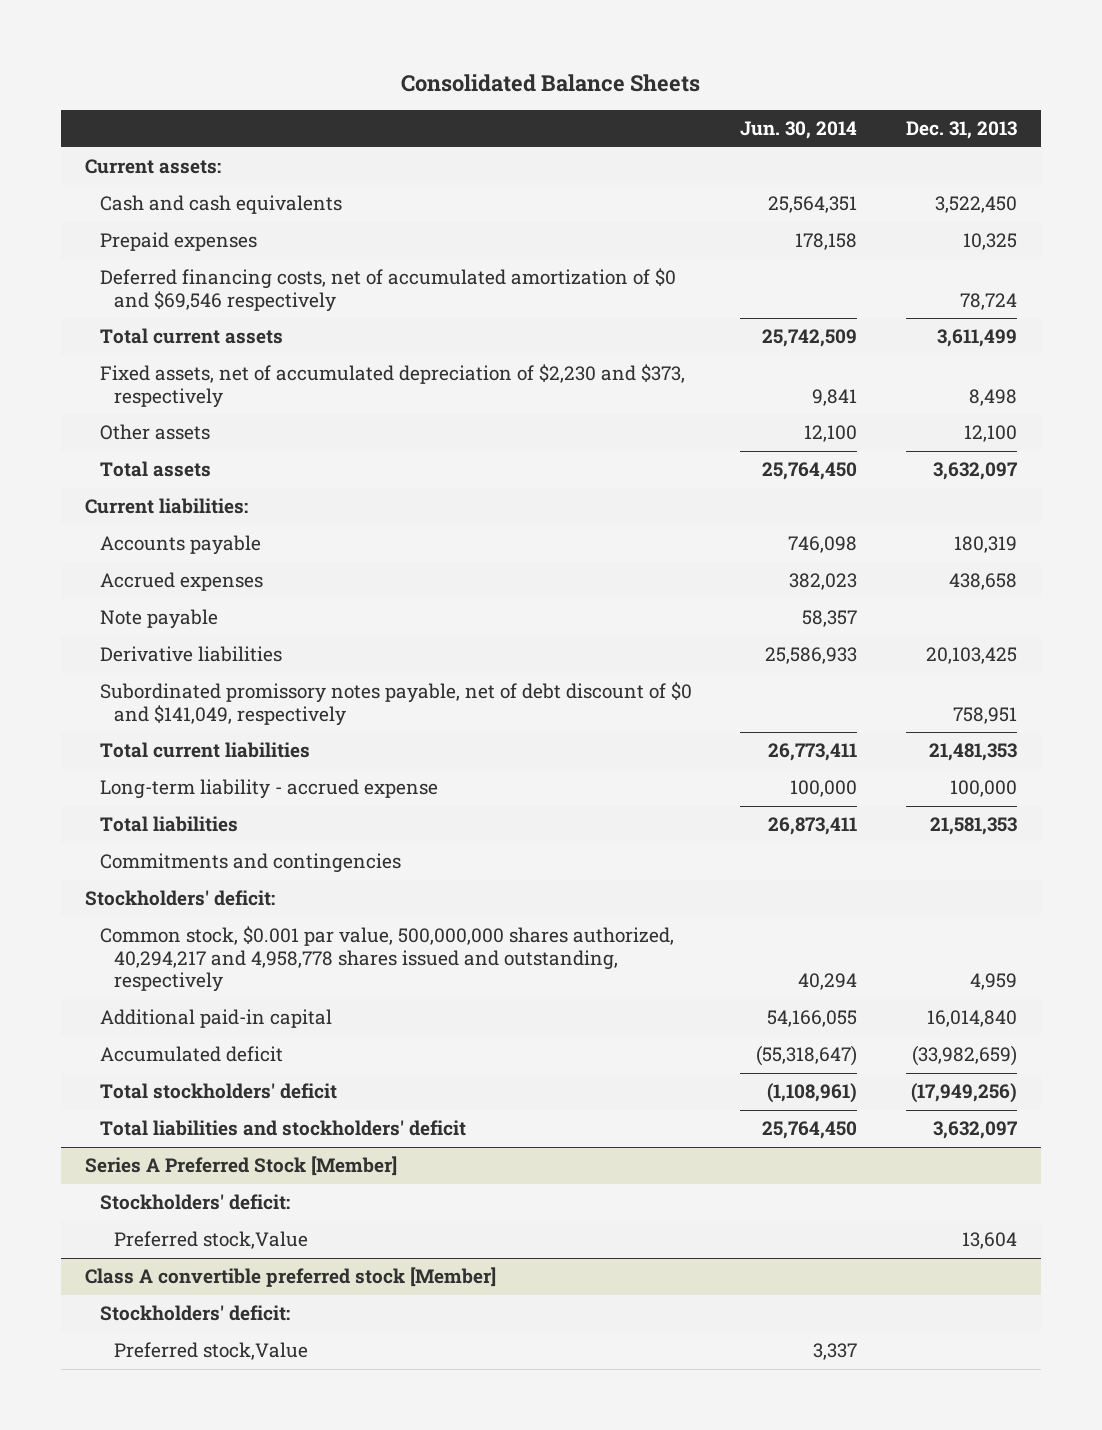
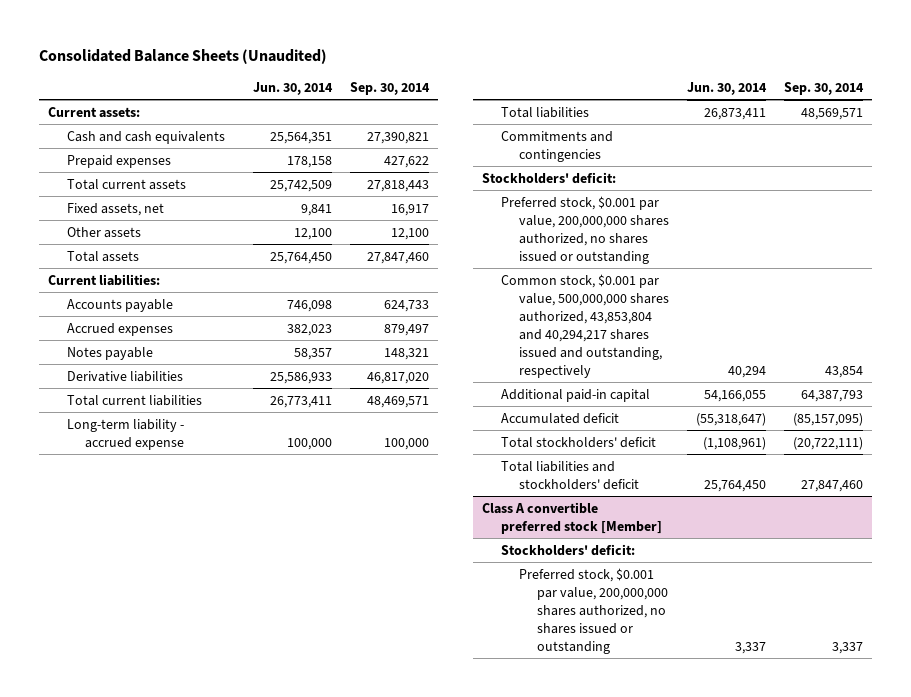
[401,73,701,92] Consolidated Balance Sheets -> [39,49,328,65] Consolidated Balance Sheets (Unaudited)
[905,121,1017,140] Dec. 31, 2013 -> none
none -> [350,81,431,95] Sep. 30, 2014
[99,268,676,312] Deferred financing costs, net of accumulated amortization of $0 and $69,546 respectively -> none
[99,364,685,408] Fixed assets, net of accumulated depreciation of $2,230 and $373, respectively -> [66,202,164,216] Fixed assets, net
[99,609,218,630] Note payable -> [66,346,153,360] Notes payable
[99,682,692,726] Subordinated promissory notes payable, net of debt discount of $0 and $141,049, respectively -> none
none -> [500,195,669,264] Preferred stock, $0.001 par value, 200,000,000 shares authorized, no shares issued or outstanding
[99,926,674,993] Common stock, $0.001 par value, 500,000,000 shares authorized, 40,294,217 and 4,958,778 shares issued and outstanding, respectively -> [500,273,669,378] Common stock, $0.001 par value, 500,000,000 shares authorized, 43,853,804 and 40,294,217 shares issued and outstanding, respectively
[85,1156,398,1177] Series A Preferred Stock [Member] -> none
[99,1194,290,1211] Stockholders' deficit: -> none
[113,1231,308,1250] Preferred stock,Value -> none
[113,1342,308,1361] Preferred stock,Value -> [518,567,669,654] Preferred stock, $0.001 par value, 200,000,000 shares authorized, no shares issued or outstanding

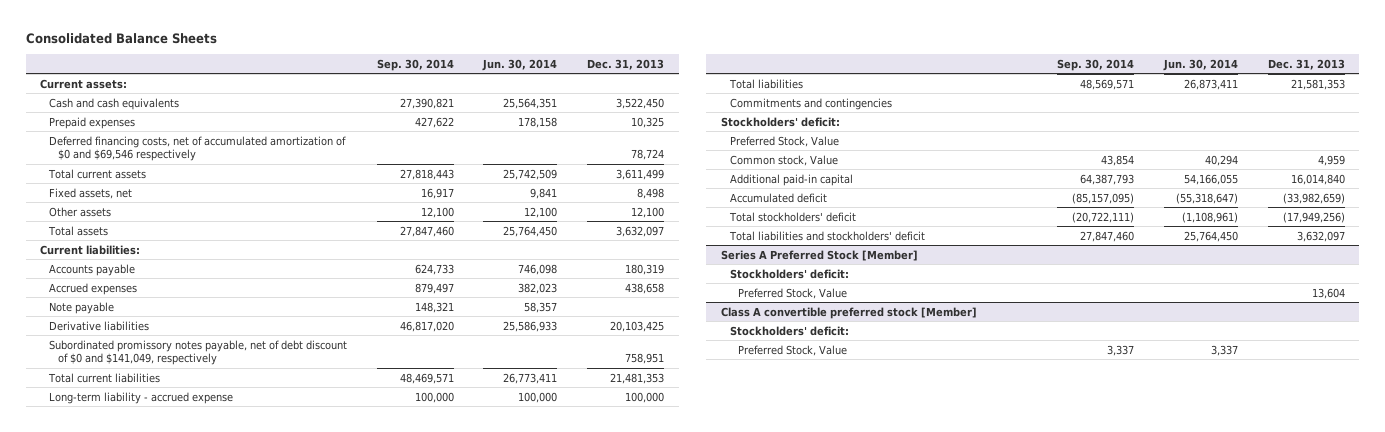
[39,49,328,65] Consolidated Balance Sheets (Unaudited) -> [25,32,217,44] Consolidated Balance Sheets
none -> [586,58,664,70] Dec. 31, 2013
none -> [49,135,347,162] Deferred financing costs, net of accumulated amortization of $0 and $69,546 respectively
[66,346,153,360] Notes payable -> [49,301,115,314] Note payable
none -> [49,339,348,366] Subordinated promissory notes payable, net of debt discount of $0 and $141,049, respectively
[500,195,669,264] Preferred stock, $0.001 par value, 200,000,000 shares authorized, no shares issued or outstanding -> [729,135,839,147] Preferred Stock, Value
[500,273,669,378] Common stock, $0.001 par value, 500,000,000 shares authorized, 43,853,804 and 40,294,217 shares issued and outstanding, respectively -> [729,154,838,166] Common stock, Value
none -> [721,249,919,261] Series A Preferred Stock [Member]
none -> [729,268,849,279] Stockholders' deficit:
none -> [738,287,848,299] Preferred Stock, Value
[518,567,669,654] Preferred stock, $0.001 par value, 200,000,000 shares authorized, no shares issued or outstanding -> [738,344,848,356] Preferred Stock, Value

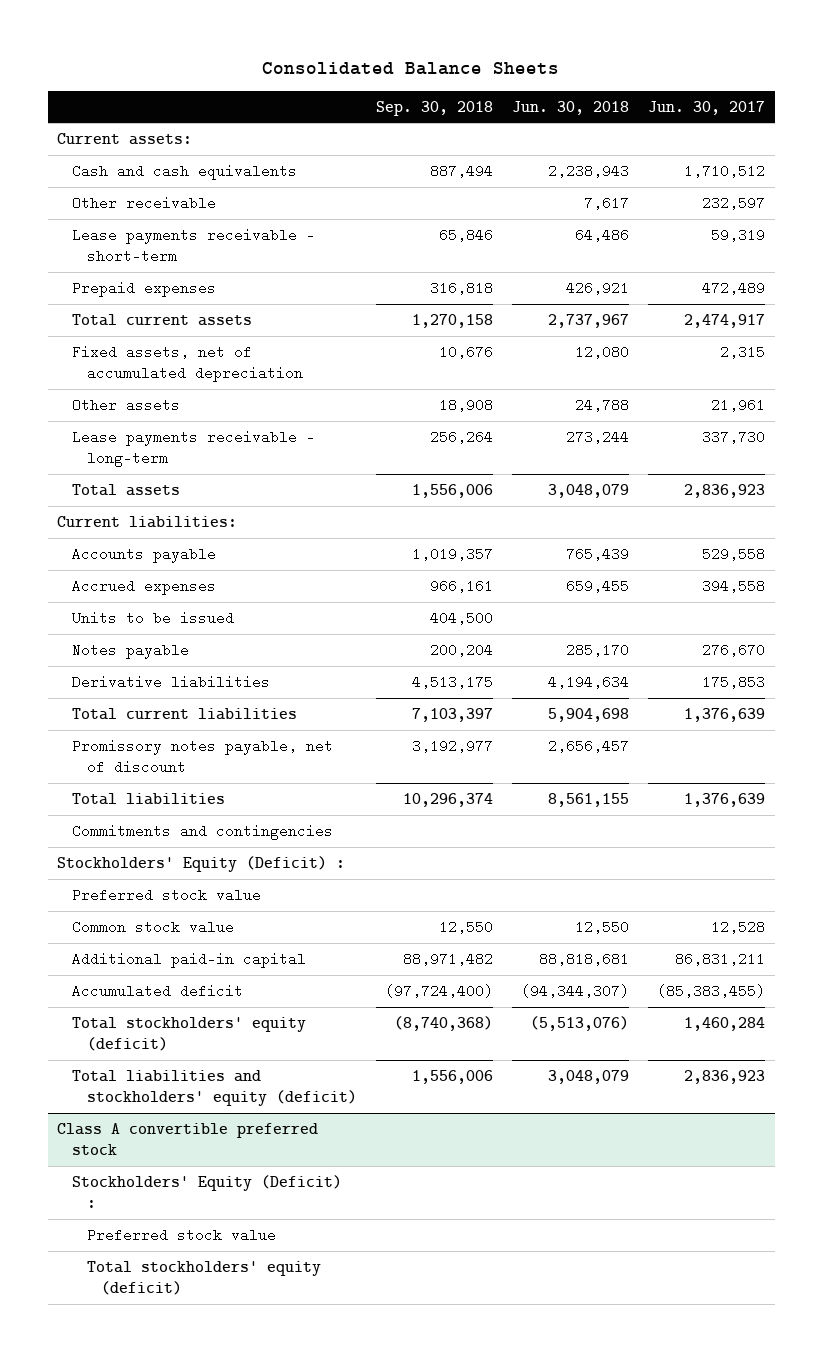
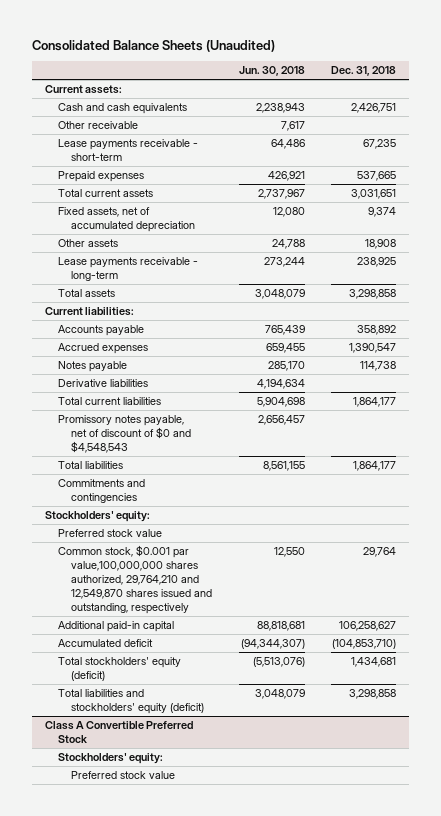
[262,61,560,75] Consolidated Balance Sheets -> [32,39,276,52] Consolidated Balance Sheets (Unaudited)
[375,100,493,116] Sep. 30, 2018 -> none
[647,100,765,115] Jun. 30, 2017 -> none
none -> [330,66,396,77] Dec. 31, 2018
[72,610,235,625] Units to be issued -> none
[72,738,334,774] Promissory notes payable, net of discount -> [58,415,192,454] Promissory notes payable, net of discount of $0 and $4,548,543
[57,855,346,872] Stockholders' Equity (Deficit) : -> [45,511,151,523] Stockholders' equity:
[72,919,235,934] Common stock value -> [58,545,213,614] Common stock, $0.001 par value,100,000,000 shares authorized, 29,764,210 and 12,549,870 shares issued and outstanding, respectively
[57,1122,319,1155] Class A convertible preferred stock -> [45,721,194,744] Class A Convertible Preferred Stock
[72,1174,343,1208] Stockholders' Equity (Deficit) : -> [58,753,164,765] Stockholders' equity:
[86,1260,321,1295] Total stockholders' equity (deficit) -> none

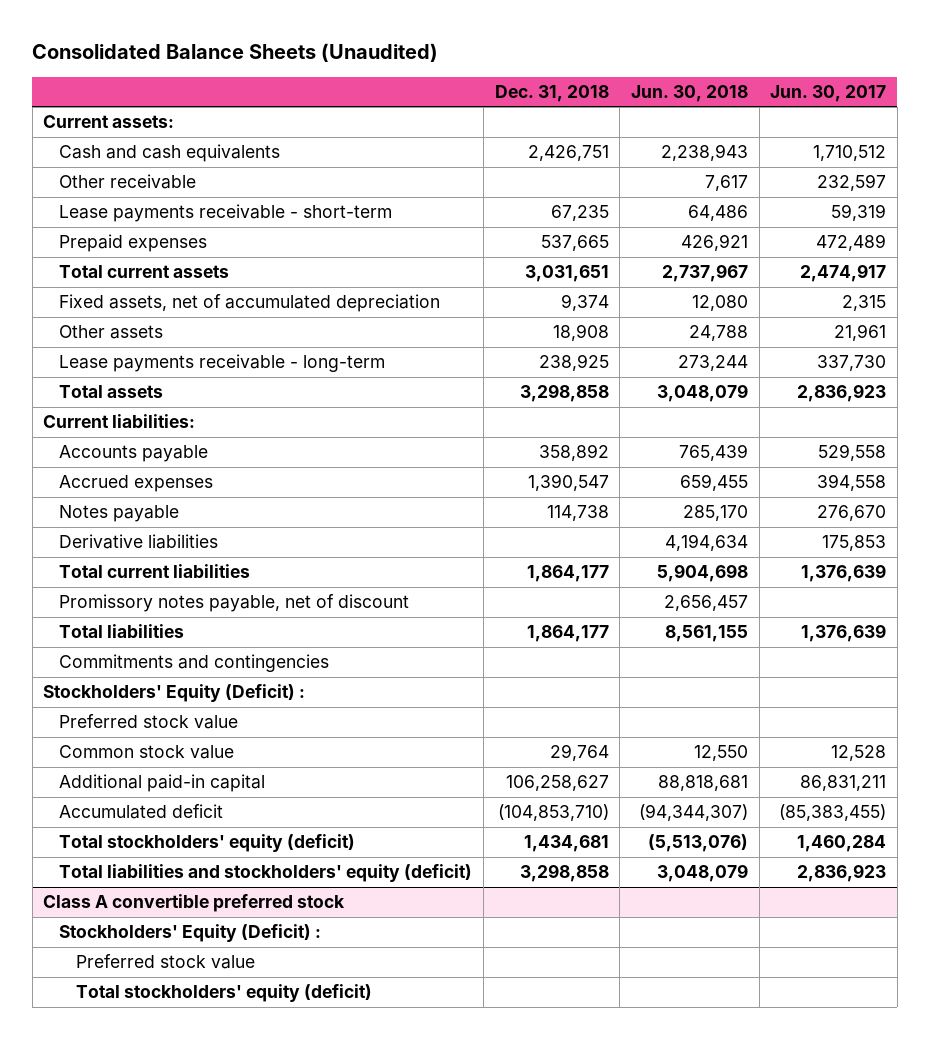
none -> [770,84,887,102] Jun. 30, 2017
[58,415,192,454] Promissory notes payable, net of discount of $0 and $4,548,543 -> [59,594,410,613] Promissory notes payable, net of discount
[45,511,151,523] Stockholders' equity: -> [43,684,306,703] Stockholders' Equity (Deficit) :
[58,545,213,614] Common stock, $0.001 par value,100,000,000 shares authorized, 29,764,210 and 12,549,870 shares issued and outstanding, respectively -> [59,745,235,760] Common stock value
[45,721,194,744] Class A Convertible Preferred Stock -> [43,894,346,913] Class A convertible preferred stock
[58,753,164,765] Stockholders' equity: -> [59,924,322,943] Stockholders' Equity (Deficit) :
none -> [75,984,372,1003] Total stockholders' equity (deficit)

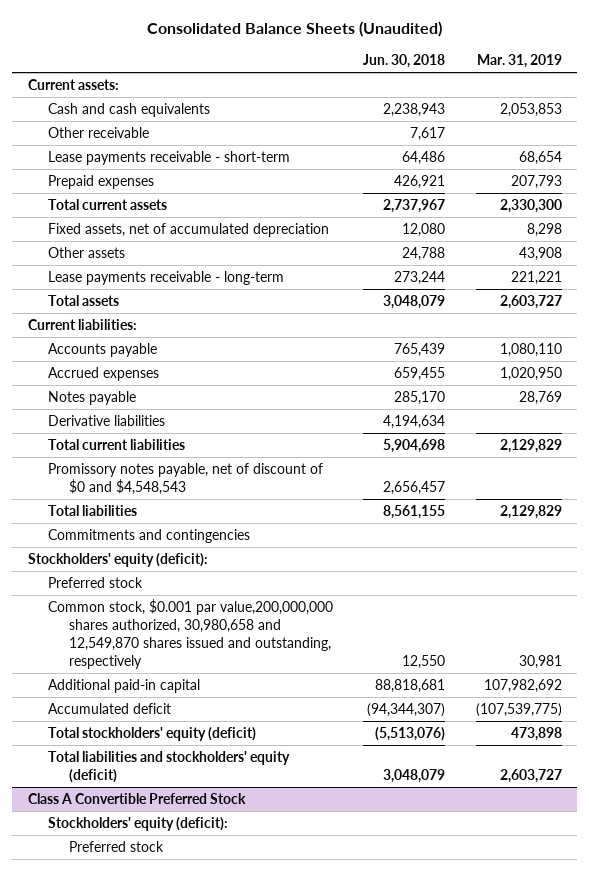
[494,84,609,102] Dec. 31, 2018 -> none
[770,84,887,102] Jun. 30, 2017 -> none
none -> [476,54,562,69] Mar. 31, 2019
[59,594,410,613] Promissory notes payable, net of discount -> [48,463,324,496] Promissory notes payable, net of discount of $0 and $4,548,543
[43,684,306,703] Stockholders' Equity (Deficit) : -> [27,553,208,568] Stockholders' equity (deficit):
[59,714,239,730] Preferred stock value -> [48,577,144,589] Preferred stock
[59,745,235,760] Common stock value -> [48,599,334,669] Common stock, $0.001 par value,200,000,000 shares authorized, 30,980,658 and 12,549,870 shares issued and outstanding, respectively
[75,984,372,1003] Total stockholders' equity (deficit) -> none
[43,894,346,913] Class A convertible preferred stock -> [27,793,246,805] Class A Convertible Preferred Stock
[59,924,322,943] Stockholders' Equity (Deficit) : -> [48,817,229,832] Stockholders' equity (deficit):
[75,954,255,970] Preferred stock value -> [68,841,164,853] Preferred stock

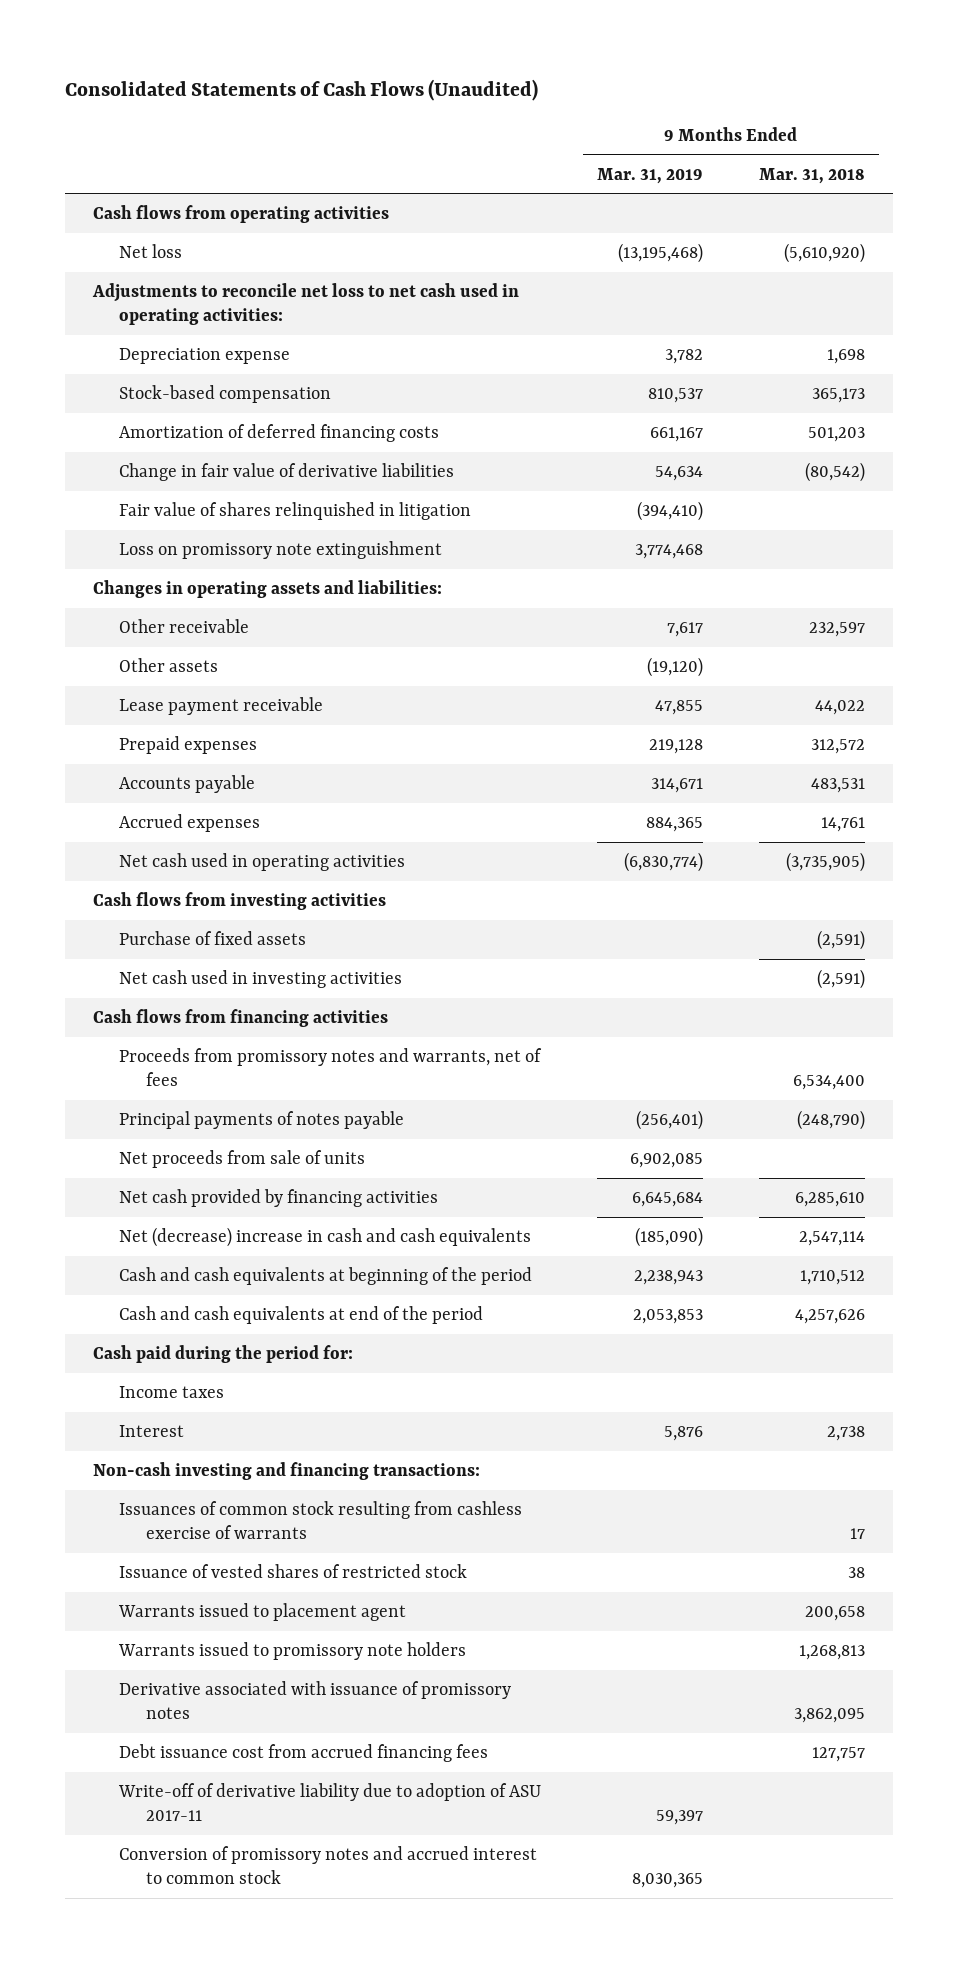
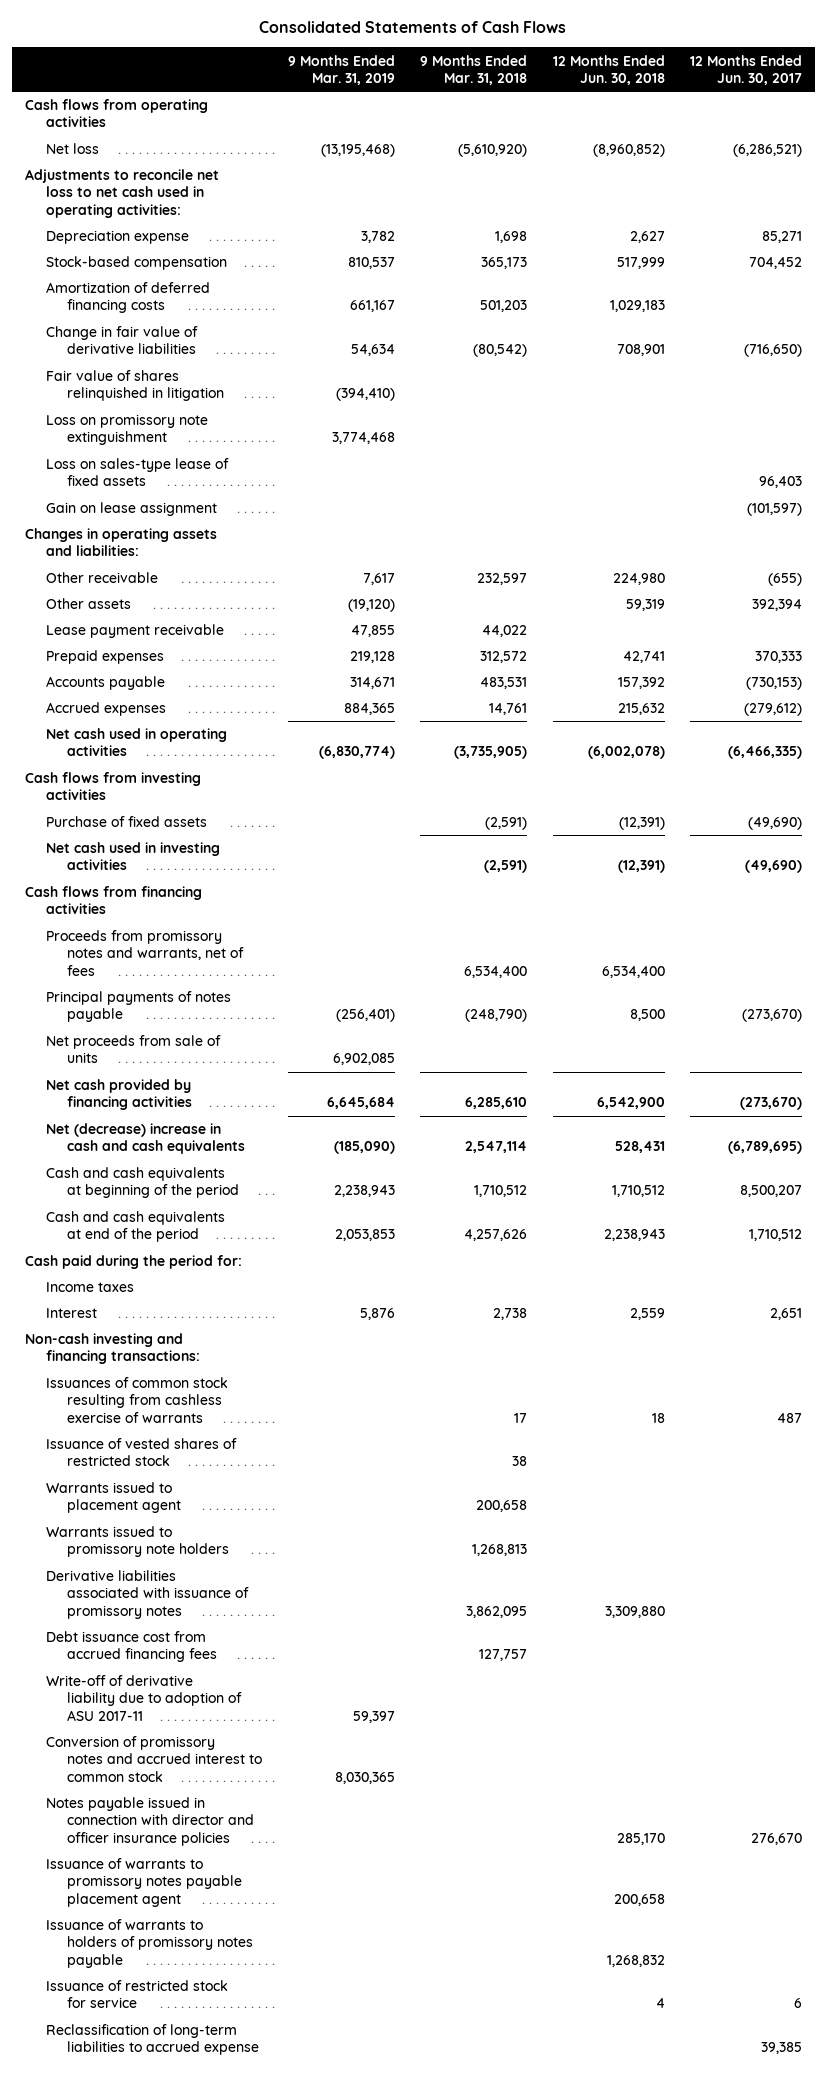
[65,78,539,101] Consolidated Statements of Cash Flows (Unaudited) -> [259,21,567,34] Consolidated Statements of Cash Flows
none -> [552,54,665,85] 12 Months Ended Jun. 30, 2018
none -> [690,54,803,85] 12 Months Ended Jun. 30, 2017
none -> [45,458,229,487] Loss on sales-type lease of fixed assets
none -> [45,502,217,517] Gain on lease assignment
[119,1681,512,1720] Derivative associated with issuance of promissory notes -> [45,1570,250,1619] Derivative liabilities associated with issuance of promissory notes
none -> [45,1797,255,1846] Notes payable issued in connection with director and officer insurance policies
none -> [45,1858,243,1907] Issuance of warrants to promissory notes payable placement agent
none -> [45,1919,254,1968] Issuance of warrants to holders of promissory notes payable
none -> [45,1980,228,2009] Issuance of restricted stock for service
none -> [45,2024,260,2056] Reclassification of long-term liabilities to accrued expense

